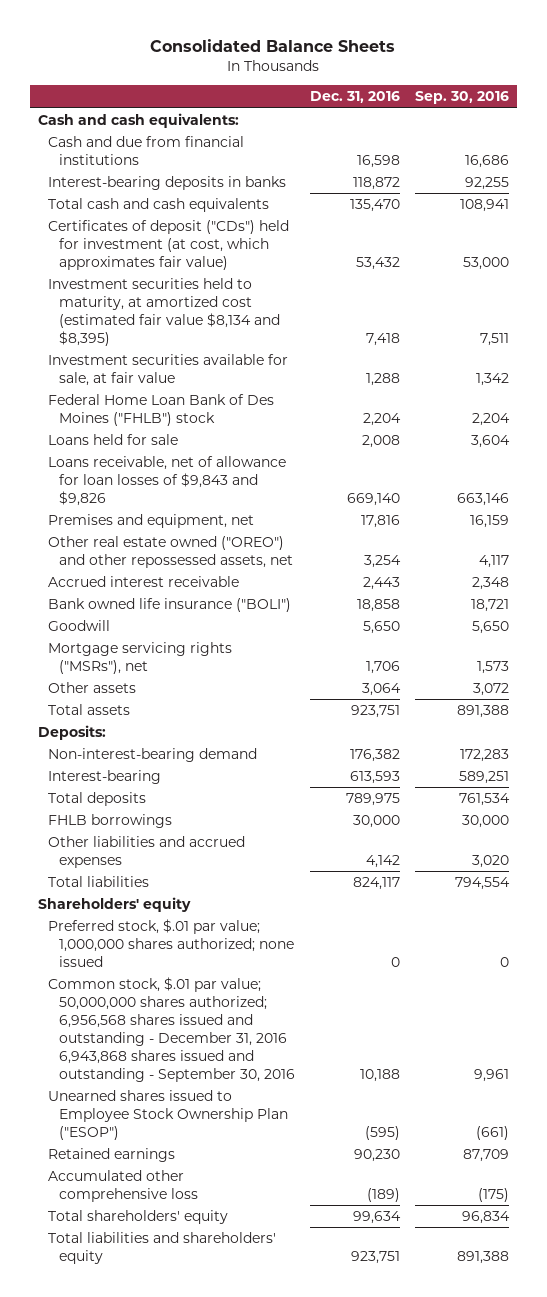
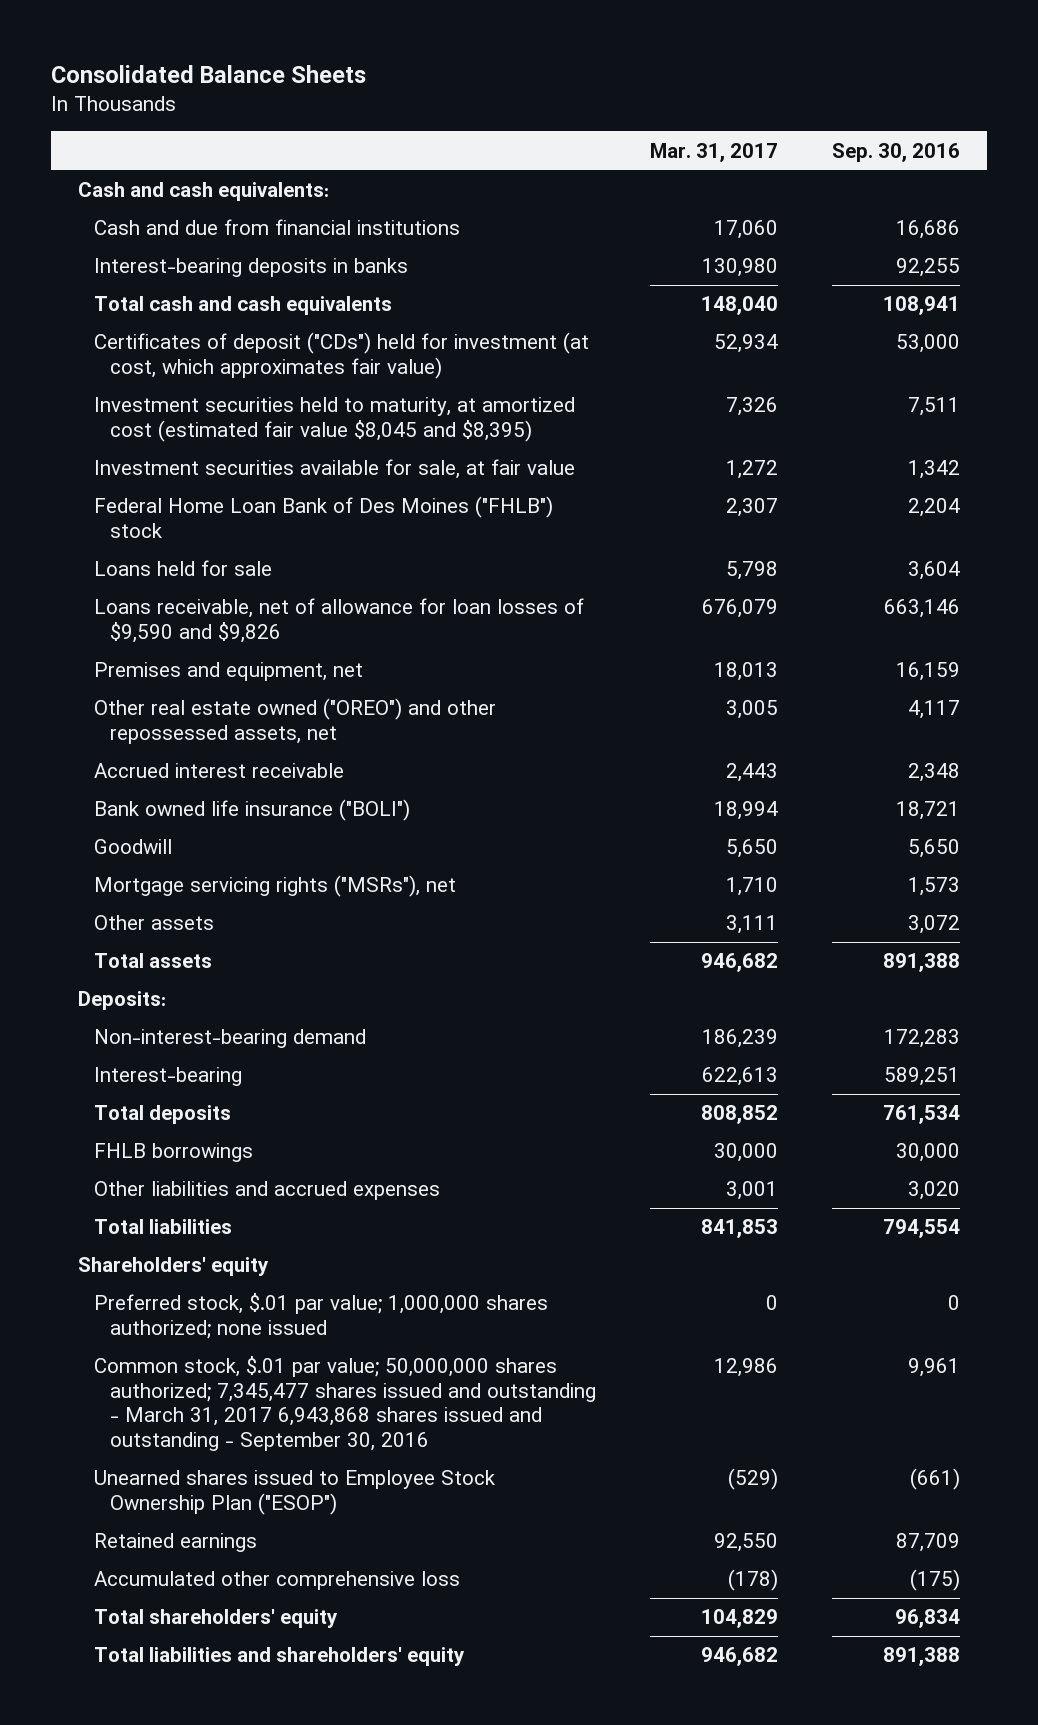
[309,91,400,104] Dec. 31, 2016 -> none
none -> [650,142,779,162] Mar. 31, 2017
[48,278,280,347] Investment securities held to maturity, at amortized cost (estimated fair value $8,134 and $8,395) -> [94,397,576,442] Investment securities held to maturity, at amortized cost (estimated fair value $8,045 and $8,395)
[48,456,287,507] Loans receivable, net of allowance for loan losses of $9,843 and $9,826 -> [94,598,585,643] Loans receivable, net of allowance for loan losses of $9,590 and $9,826
[48,977,295,1083] Common stock, $.01 par value; 50,000,000 shares authorized; 6,956,568 shares issued and outstanding - December 31, 2016 6,943,868 shares issued and outstanding - September 30, 2016 -> [94,1356,597,1451] Common stock, $.01 par value; 50,000,000 shares authorized; 7,345,477 shares issued and outstanding - March 31, 2017 6,943,868 shares issued and outstanding - September 30, 2016

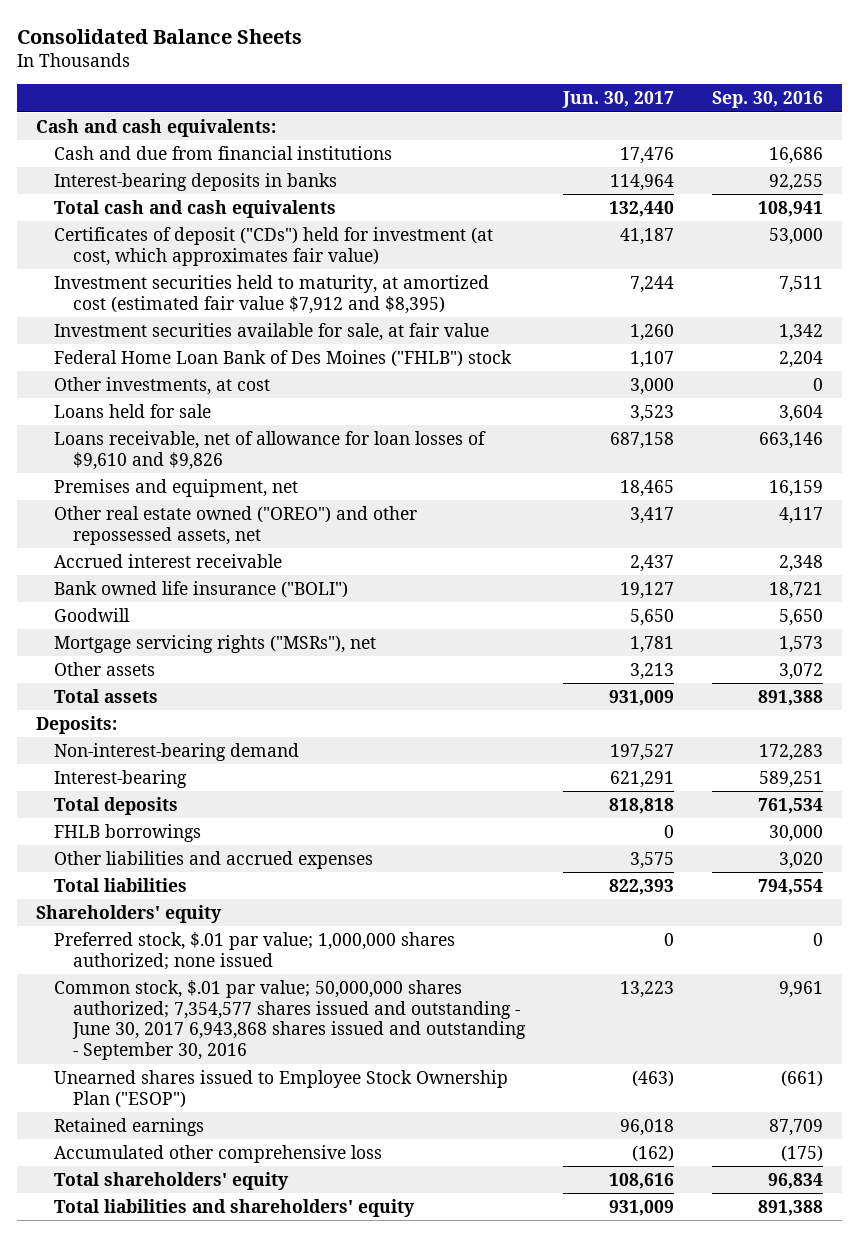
[650,142,779,162] Mar. 31, 2017 -> none
none -> [562,91,675,109] Jun. 30, 2017
[94,397,576,442] Investment securities held to maturity, at amortized cost (estimated fair value $8,045 and $8,395) -> [54,274,490,314] Investment securities held to maturity, at amortized cost (estimated fair value $7,912 and $8,395)
none -> [54,376,271,395] Other investments, at cost
[94,598,585,643] Loans receivable, net of allowance for loan losses of $9,590 and $9,826 -> [54,430,487,470] Loans receivable, net of allowance for loan losses of $9,610 and $9,826
[94,1356,597,1451] Common stock, $.01 par value; 50,000,000 shares authorized; 7,345,477 shares issued and outstanding - March 31, 2017 6,943,868 shares issued and outstanding - September 30, 2016 -> [54,979,526,1061] Common stock, $.01 par value; 50,000,000 shares authorized; 7,354,577 shares issued and outstanding - June 30, 2017 6,943,868 shares issued and outstanding - September 30, 2016

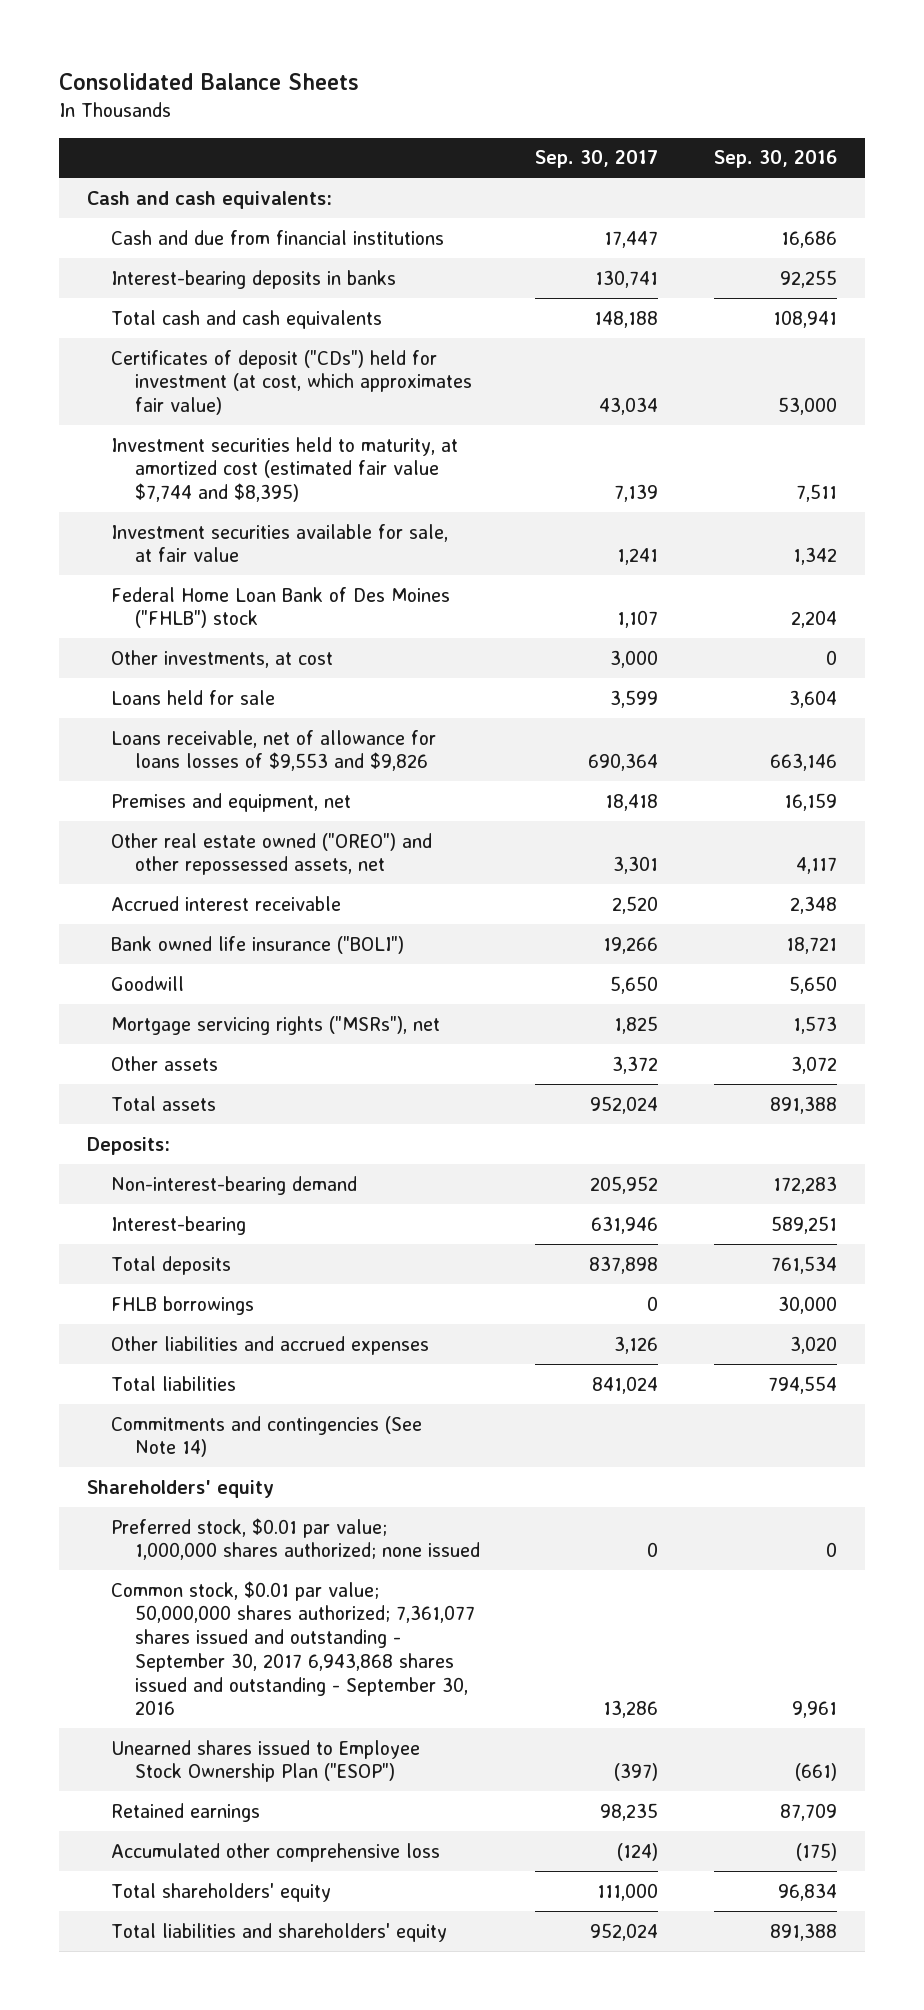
[562,91,675,109] Jun. 30, 2017 -> none
none -> [535,150,659,169] Sep. 30, 2017
[54,274,490,314] Investment securities held to maturity, at amortized cost (estimated fair value $7,912 and $8,395) -> [110,436,458,503] Investment securities held to maturity, at amortized cost (estimated fair value $7,744 and $8,395)
[54,430,487,470] Loans receivable, net of allowance for loan losses of $9,610 and $9,826 -> [110,729,436,772] Loans receivable, net of allowance for loans losses of $9,553 and $9,826
none -> [110,1415,422,1458] Commitments and contingencies (See Note 14)
[54,931,456,970] Preferred stock, $.01 par value; 1,000,000 shares authorized; none issued -> [110,1517,480,1561] Preferred stock, $0.01 par value; 1,000,000 shares authorized; none issued
[54,979,526,1061] Common stock, $.01 par value; 50,000,000 shares authorized; 7,354,577 shares issued and outstanding - June 30, 2017 6,943,868 shares issued and outstanding - September 30, 2016 -> [110,1580,475,1716] Common stock, $0.01 par value; 50,000,000 shares authorized; 7,361,077 shares issued and outstanding - September 30, 2017 6,943,868 shares issued and outstanding - September 30, 2016

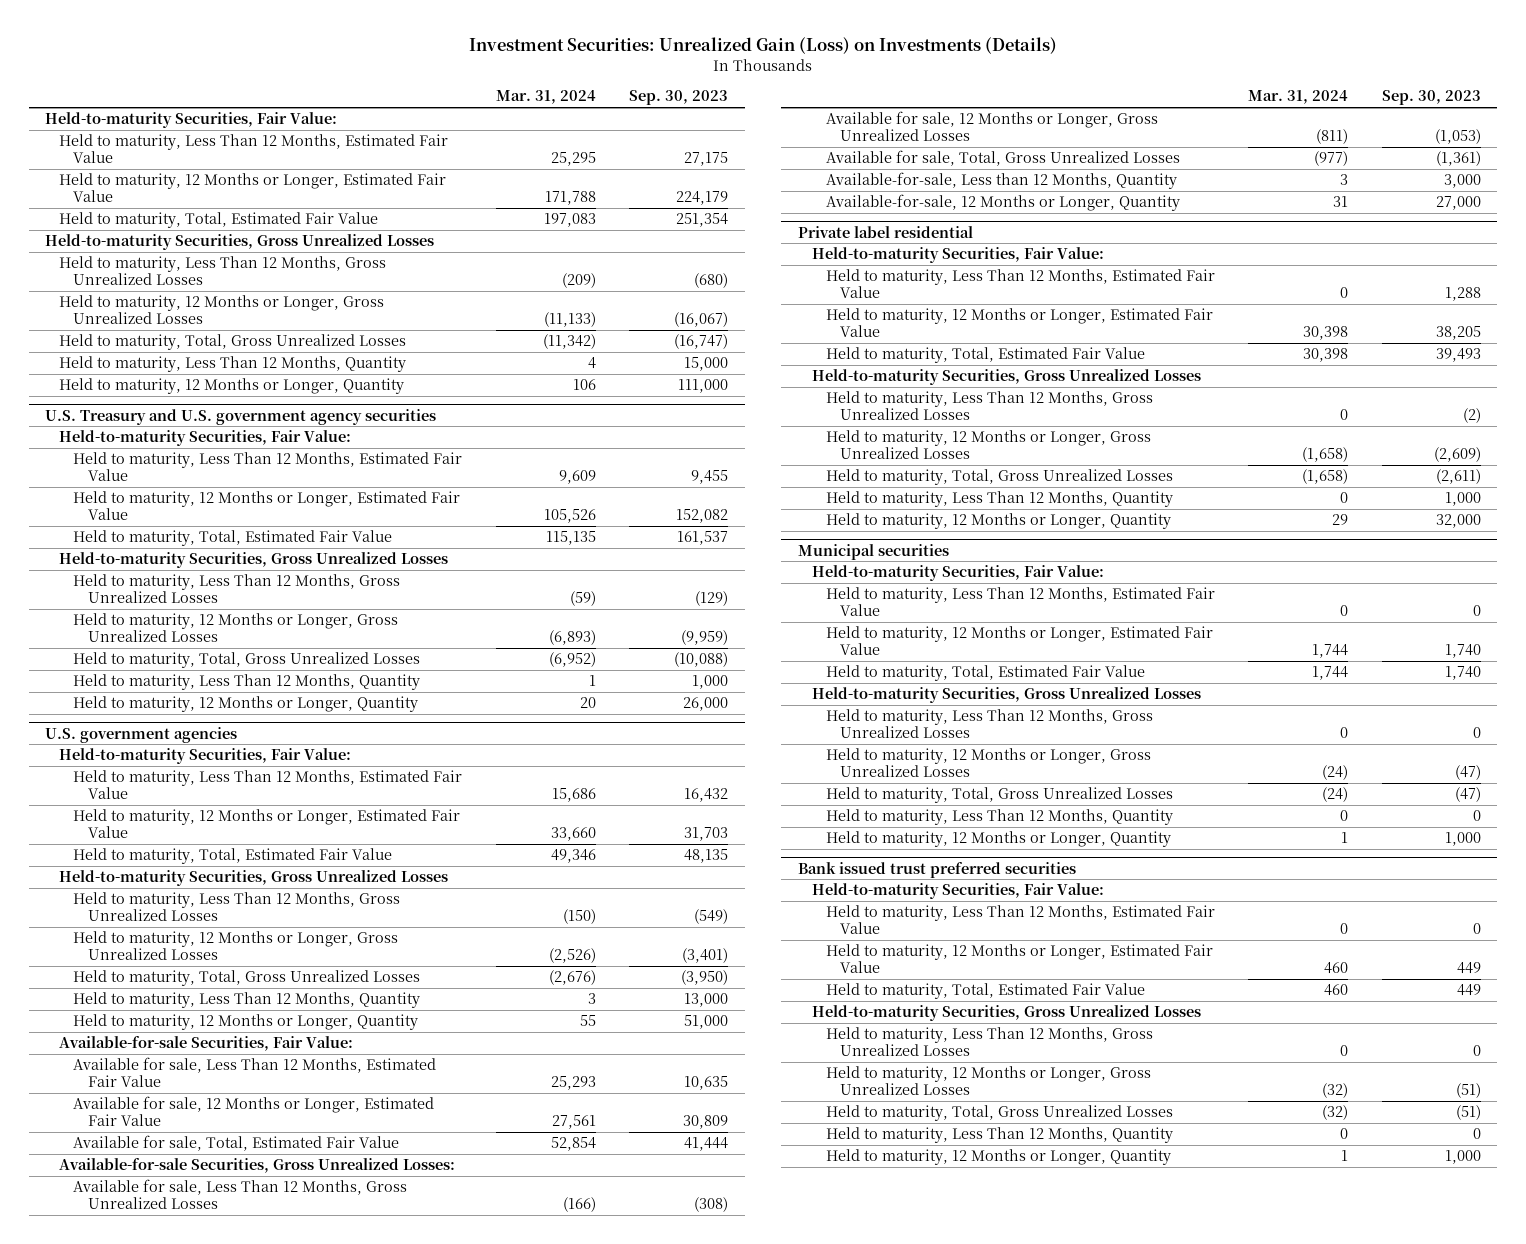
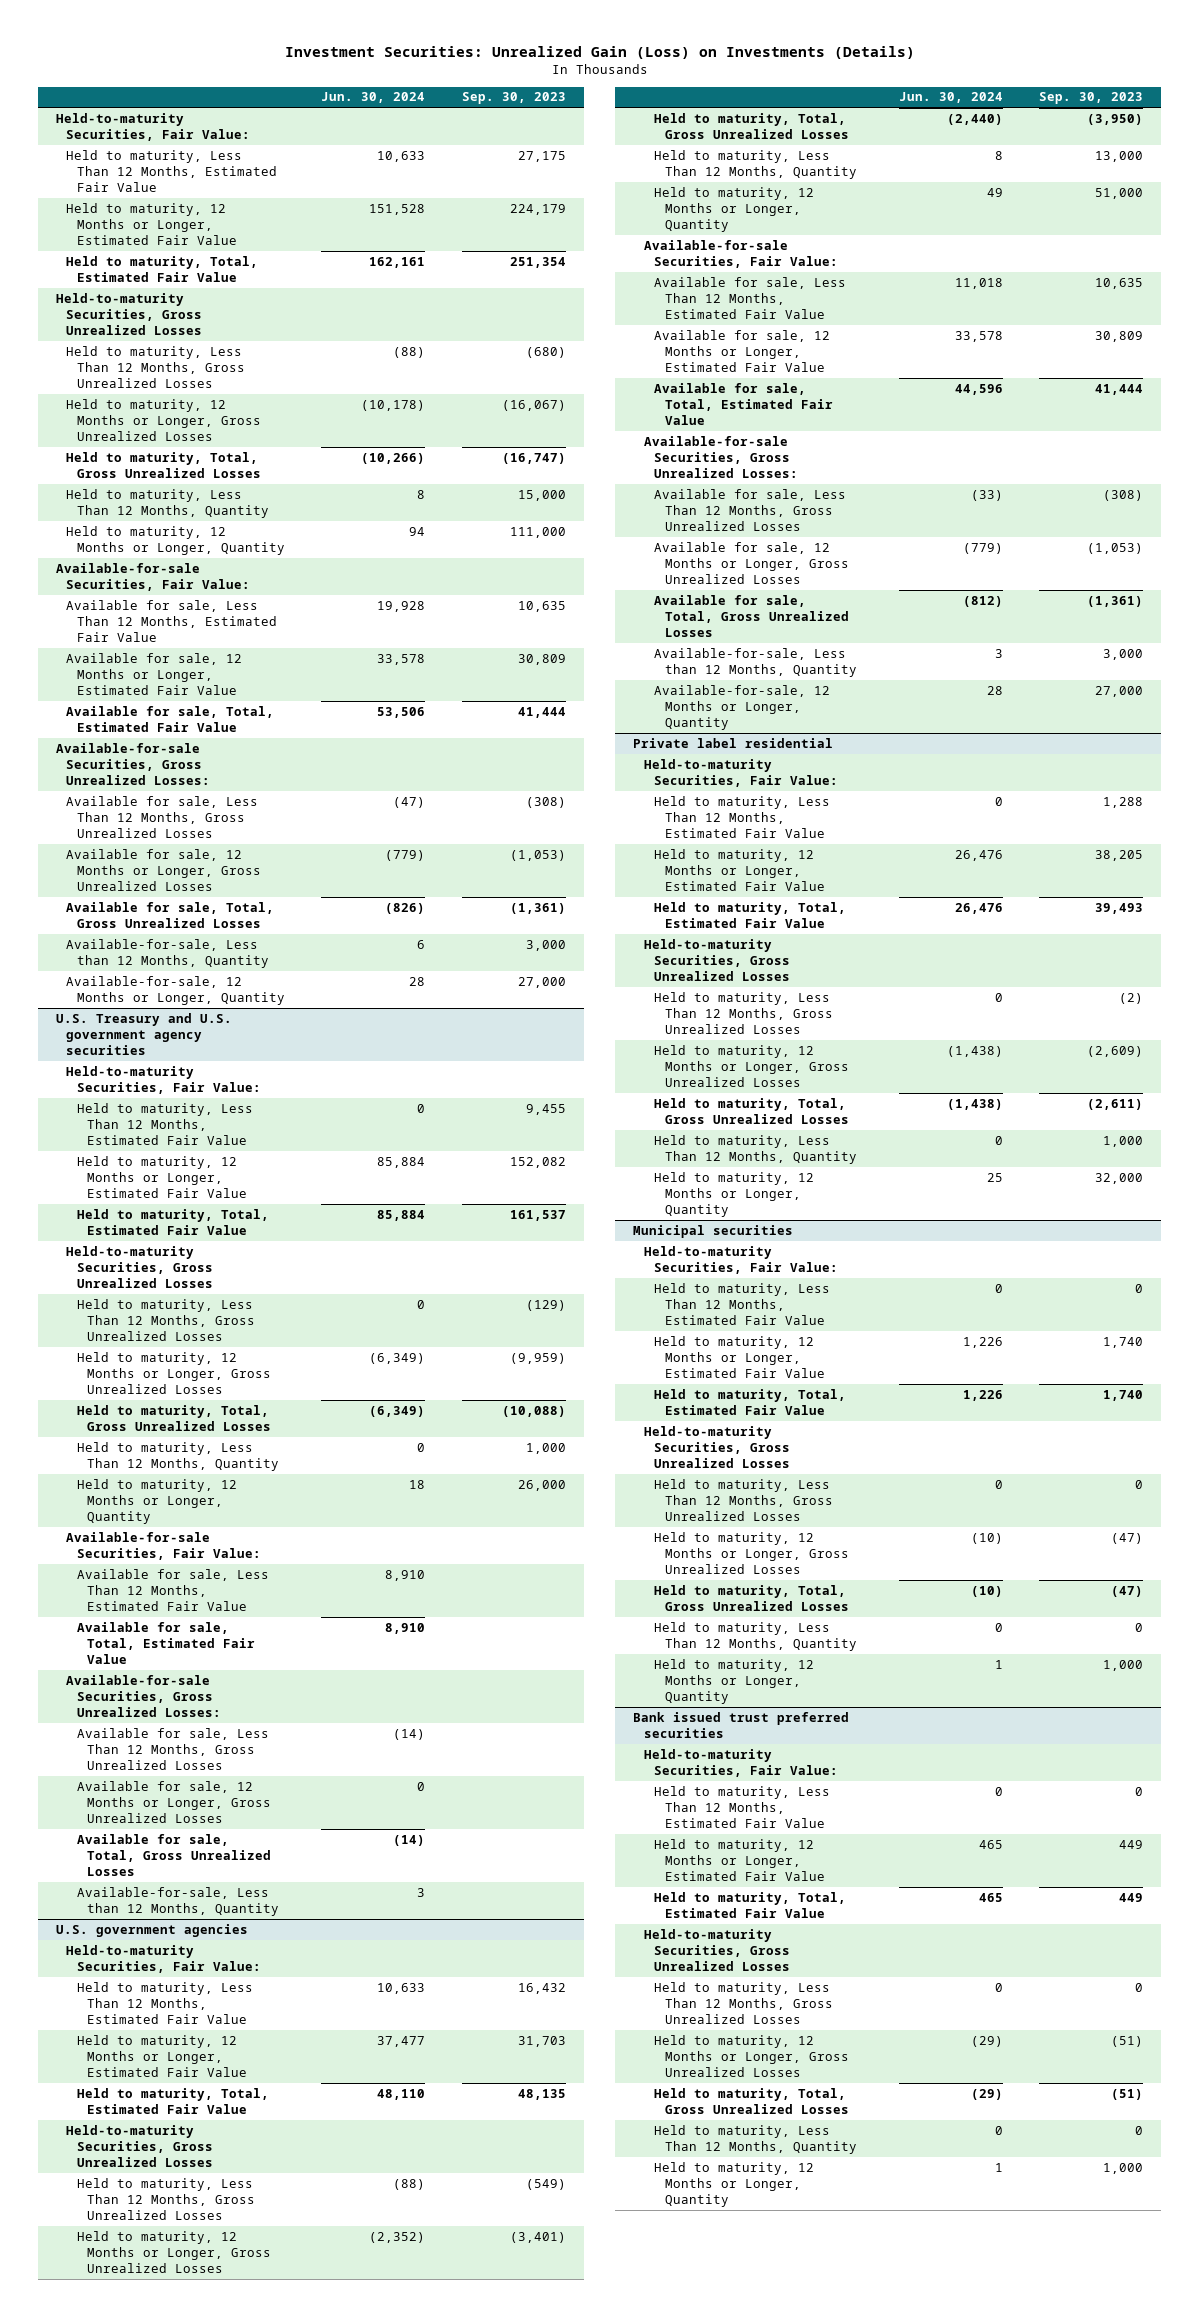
[495,90,596,105] Mar. 31, 2024 -> none
none -> [321,92,426,104] Jun. 30, 2024
none -> [56,562,251,591] Available-for-sale Securities, Fair Value:
none -> [66,599,277,642] Available for sale, Less Than 12 Months, Estimated Fair Value
none -> [66,652,243,695] Available for sale, 12 Months or Longer, Estimated Fair Value
none -> [66,705,275,732] Available for sale, Total, Estimated Fair Value
none -> [56,742,211,785] Available-for-sale Securities, Gross Unrealized Losses:
none -> [66,795,259,838] Available for sale, Less Than 12 Months, Gross Unrealized Losses
none -> [66,848,261,891] Available for sale, 12 Months or Longer, Gross Unrealized Losses
none -> [66,901,275,928] Available for sale, Total, Gross Unrealized Losses
none -> [66,938,269,968] Available-for-sale, Less than 12 Months, Quantity
none -> [66,975,285,1005] Available-for-sale, 12 Months or Longer, Quantity
none -> [66,1531,261,1560] Available-for-sale Securities, Fair Value:
none -> [76,1568,269,1611] Available for sale, Less Than 12 Months, Estimated Fair Value
none -> [76,1621,256,1664] Available for sale, Total, Estimated Fair Value
none -> [66,1674,221,1717] Available-for-sale Securities, Gross Unrealized Losses:
none -> [76,1727,269,1770] Available for sale, Less Than 12 Months, Gross Unrealized Losses
none -> [76,1780,272,1823] Available for sale, 12 Months or Longer, Gross Unrealized Losses
none -> [76,1833,272,1876] Available for sale, Total, Gross Unrealized Losses
none -> [76,1886,280,1916] Available-for-sale, Less than 12 Months, Quantity

